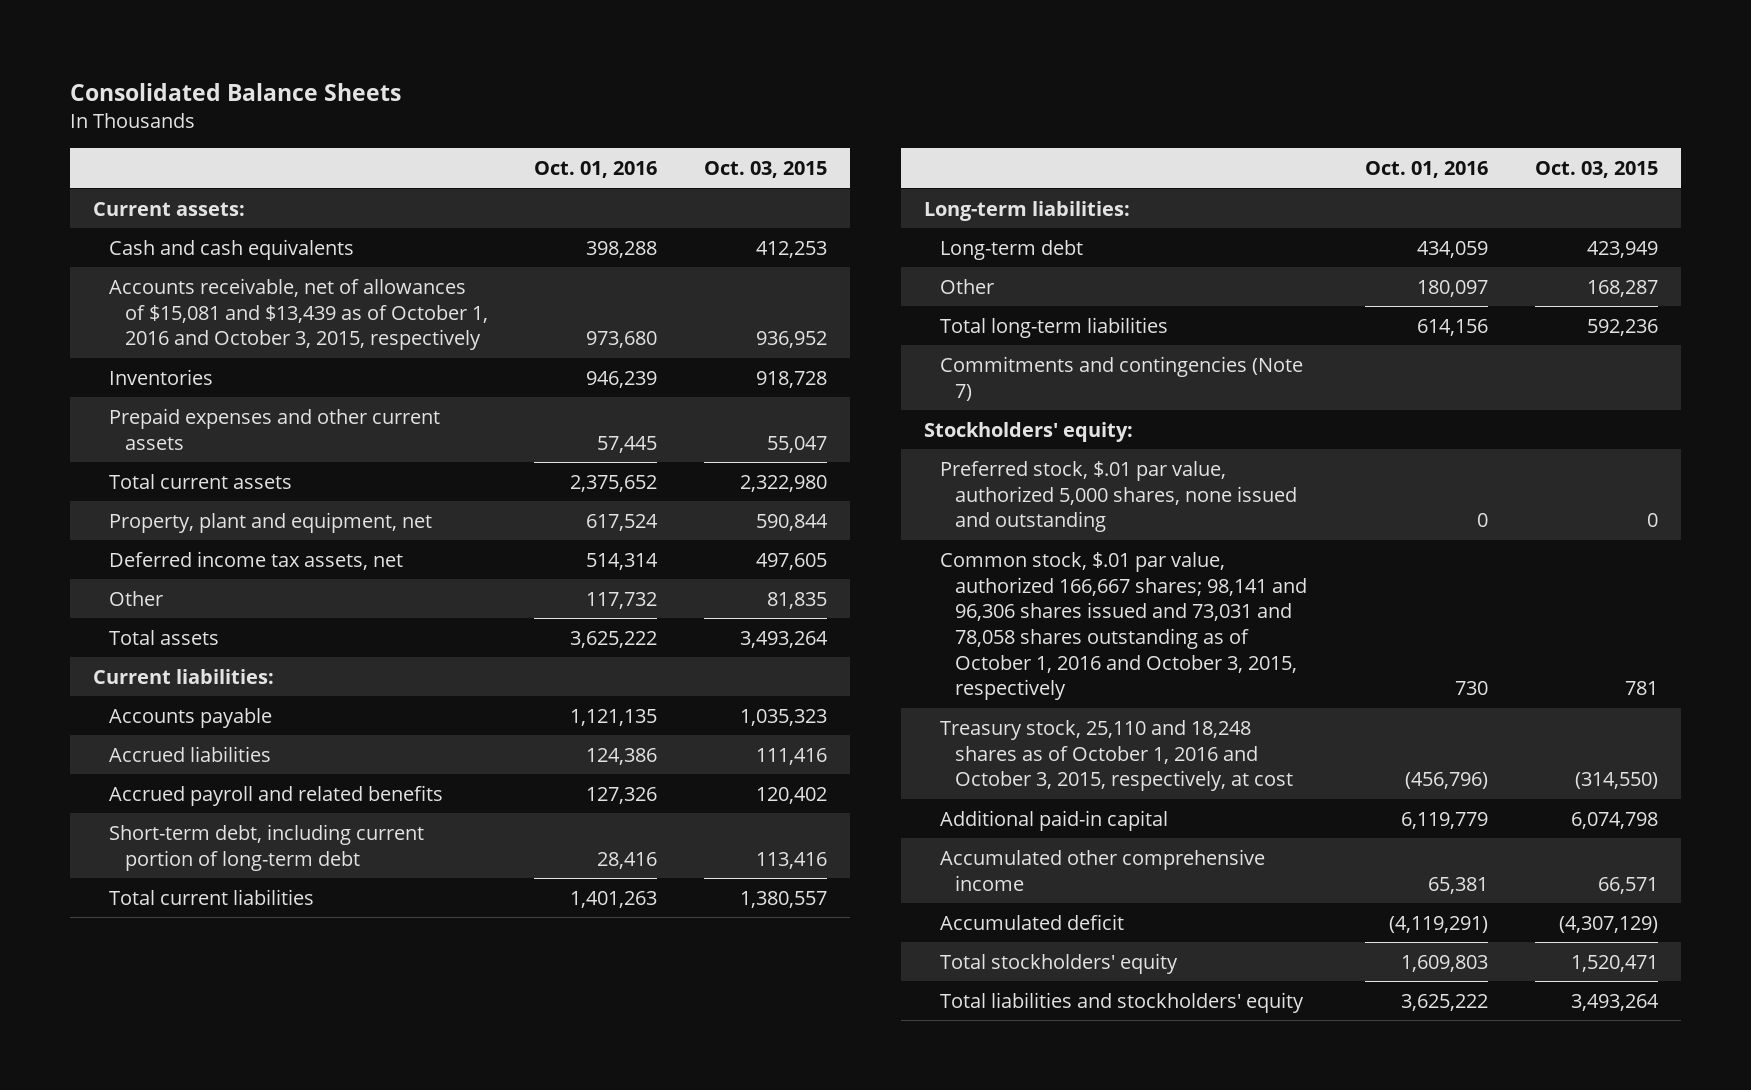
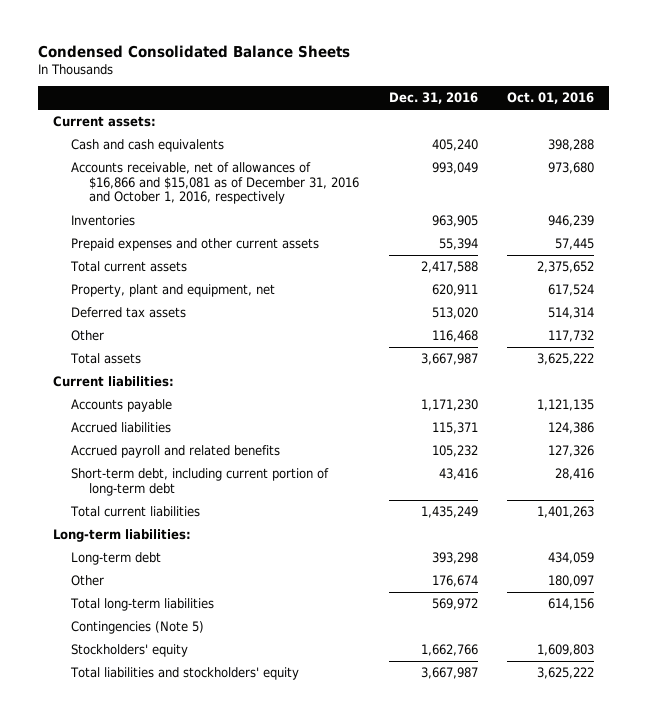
[69,83,401,102] Consolidated Balance Sheets -> [37,44,350,58] Condensed Consolidated Balance Sheets
[703,161,827,179] Oct. 03, 2015 -> none
none -> [388,92,478,105] Dec. 31, 2016
[108,277,488,351] Accounts receivable, net of allowances of $15,081 and $13,439 as of October 1, 2016 and October 3, 2015, respectively -> [70,162,359,205] Accounts receivable, net of allowances of $16,866 and $15,081 as of December 31, 2016 and October 1, 2016, respectively
[108,550,403,570] Deferred income tax assets, net -> [70,307,186,319] Deferred tax assets
[923,421,1133,442] Stockholders' equity: -> none
[939,460,1298,533] Preferred stock, $.01 par value, authorized 5,000 shares, none issued and outstanding -> none
[939,551,1308,701] Common stock, $.01 par value, authorized 166,667 shares; 98,141 and 96,306 shares issued and 73,031 and 78,058 shares outstanding as of October 1, 2016 and October 3, 2015, respectively -> none
[939,719,1294,792] Treasury stock, 25,110 and 18,248 shares as of October 1, 2016 and October 3, 2015, respectively, at cost -> none
[939,809,1168,831] Additional paid-in capital -> none
[939,848,1265,891] Accumulated other comprehensive income -> none
[939,913,1124,930] Accumulated deficit -> none
[939,355,1303,401] Commitments and contingencies (Note 7) -> [70,621,204,635] Contingencies (Note 5)
[939,952,1178,974] Total stockholders' equity -> [70,644,188,658] Stockholders' equity

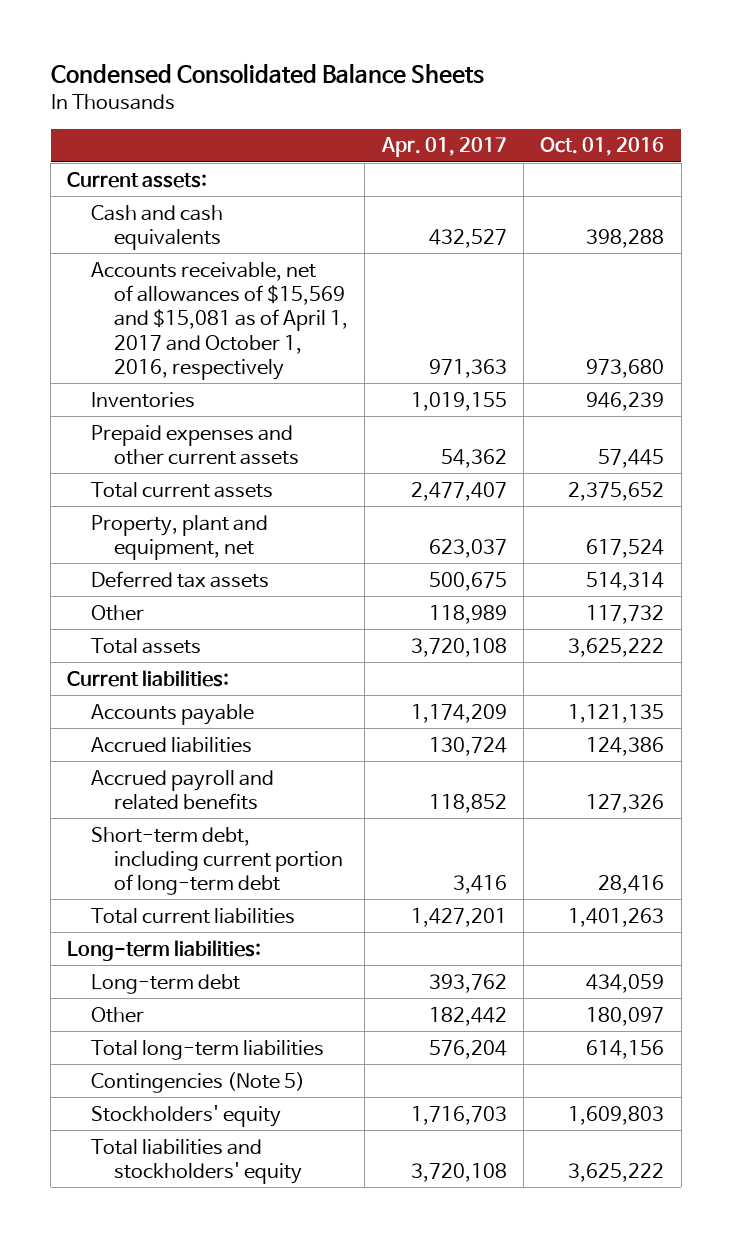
[388,92,478,105] Dec. 31, 2016 -> none
none -> [380,137,507,158] Apr. 01, 2017
[70,162,359,205] Accounts receivable, net of allowances of $16,866 and $15,081 as of December 31, 2016 and October 1, 2016, respectively -> [90,261,348,380] Accounts receivable, net of allowances of $15,569 and $15,081 as of April 1, 2017 and October 1, 2016, respectively

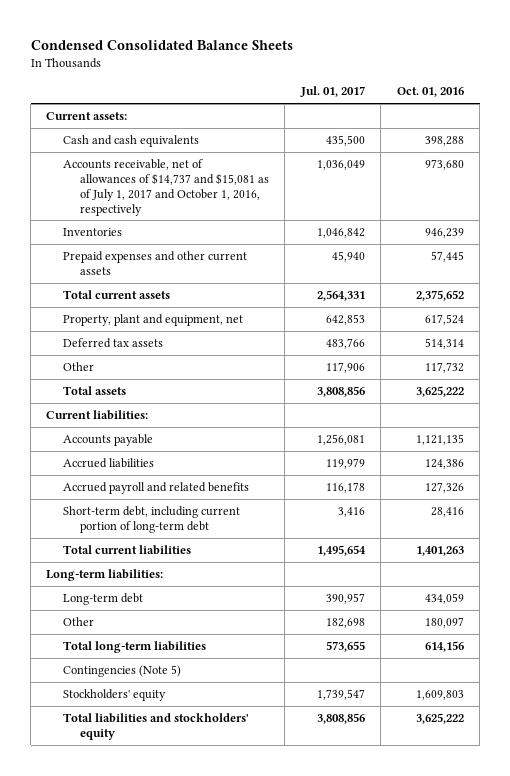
[380,137,507,158] Apr. 01, 2017 -> none
none -> [299,86,365,98] Jul. 01, 2017
[90,261,348,380] Accounts receivable, net of allowances of $15,569 and $15,081 as of April 1, 2017 and October 1, 2016, respectively -> [63,159,269,216] Accounts receivable, net of allowances of $14,737 and $15,081 as of July 1, 2017 and October 1, 2016, respectively

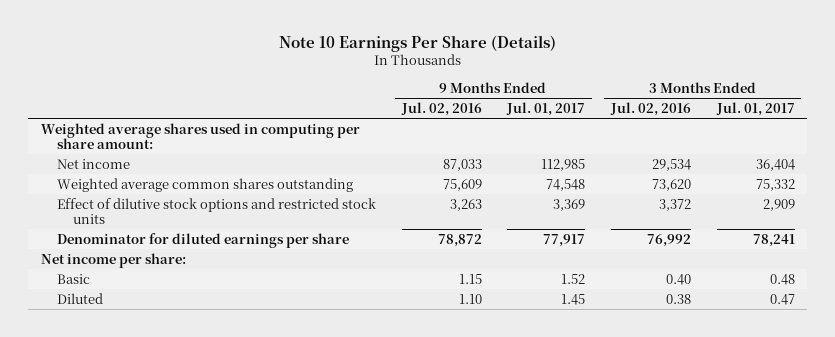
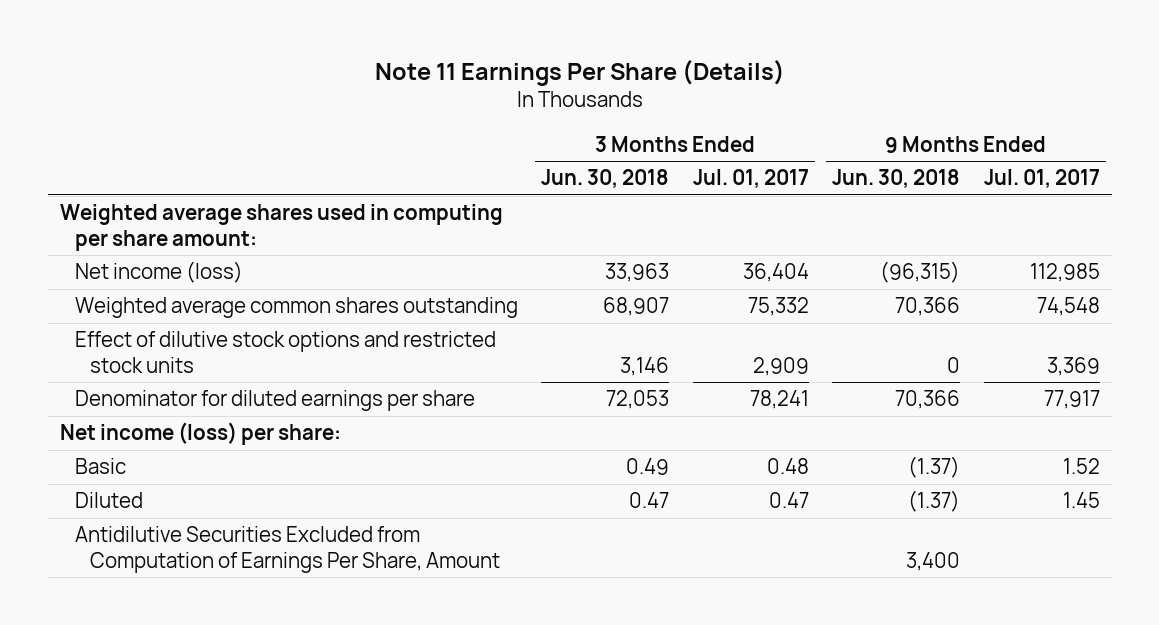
[278,34,556,52] Note 10 Earnings Per Share (Details) -> [374,59,785,86] Note 11 Earnings Per Share (Details)
[400,101,482,116] Jul. 02, 2016 -> none
[609,101,691,116] Jul. 02, 2016 -> none
none -> [541,169,670,189] Jun. 30, 2018
none -> [832,169,961,189] Jun. 30, 2018
[56,158,130,169] Net income -> [74,261,243,284] Net income (loss)
[40,252,186,268] Net income per share: -> [59,422,341,446] Net income (loss) per share:
none -> [74,526,500,573] Antidilutive Securities Excluded from Computation of Earnings Per Share, Amount

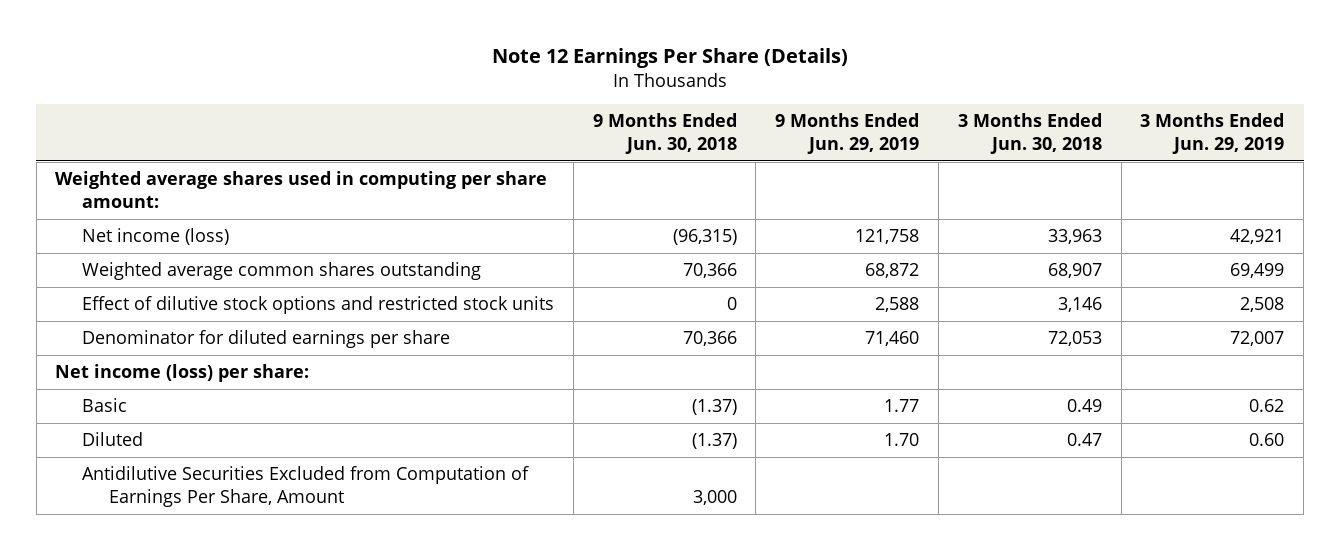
[374,59,785,86] Note 11 Earnings Per Share (Details) -> [491,48,848,69] Note 12 Earnings Per Share (Details)
[692,169,809,189] Jul. 01, 2017 -> none
[983,169,1100,189] Jul. 01, 2017 -> none
none -> [775,113,920,154] 9 Months Ended Jun. 29, 2019
none -> [1140,113,1285,154] 3 Months Ended Jun. 29, 2019
[906,551,961,571] 3,400 -> [692,489,737,505] 3,000

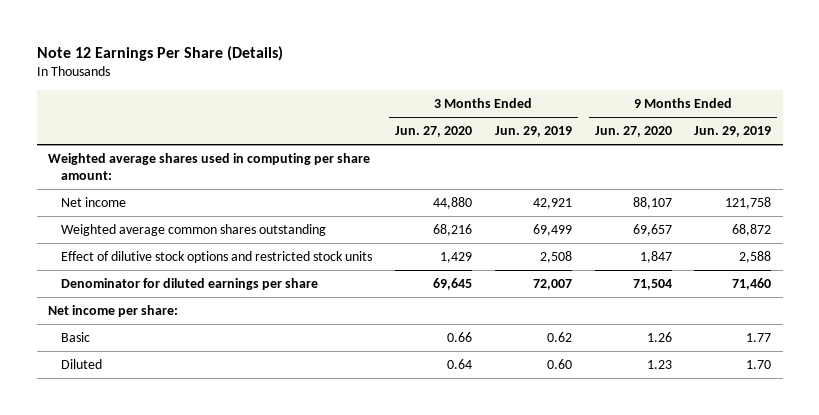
[592,113,737,154] 9 Months Ended Jun. 30, 2018 -> none
[957,113,1102,154] 3 Months Ended Jun. 30, 2018 -> none
none -> [395,126,473,138] Jun. 27, 2020
none -> [594,126,672,138] Jun. 27, 2020
[82,228,230,246] Net income (loss) -> [61,196,127,207] Net income
[55,364,310,383] Net income (loss) per share: -> [47,304,178,317] Net income per share:
[82,466,530,507] Antidilutive Securities Excluded from Computation of Earnings Per Share, Amount -> none

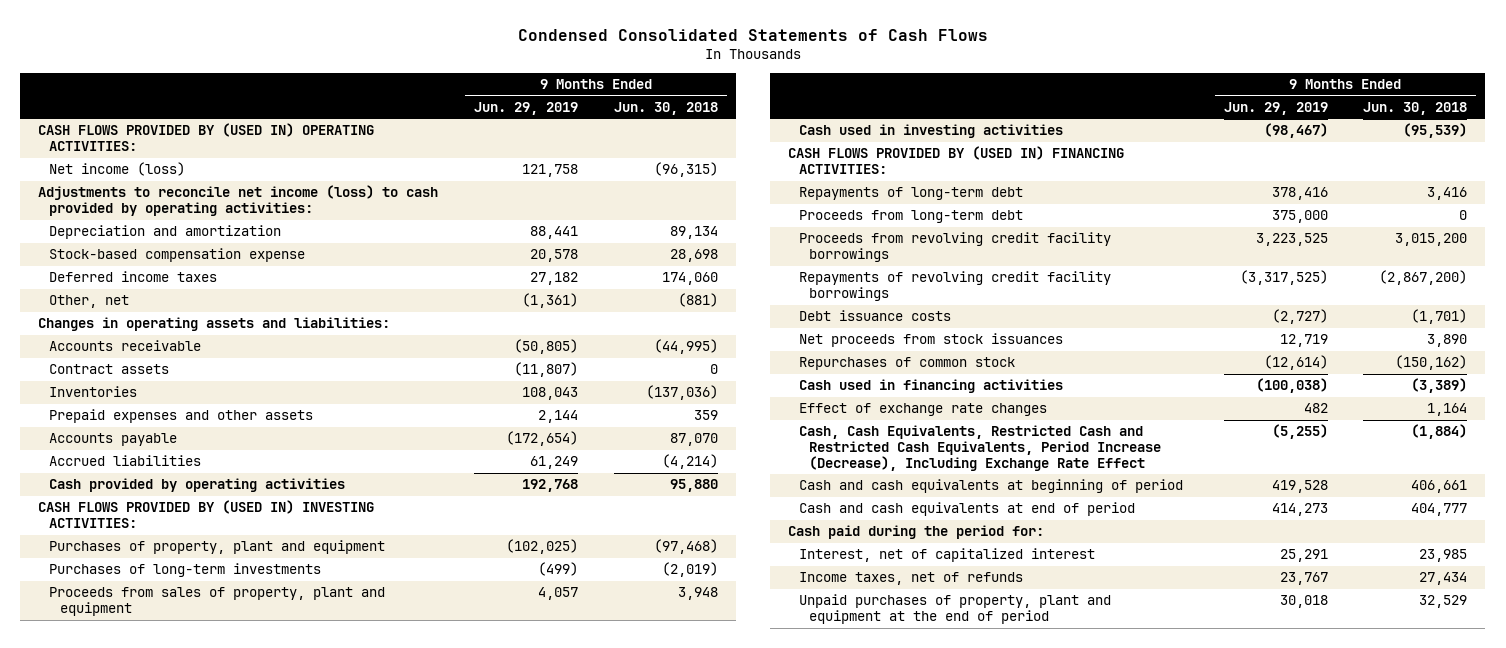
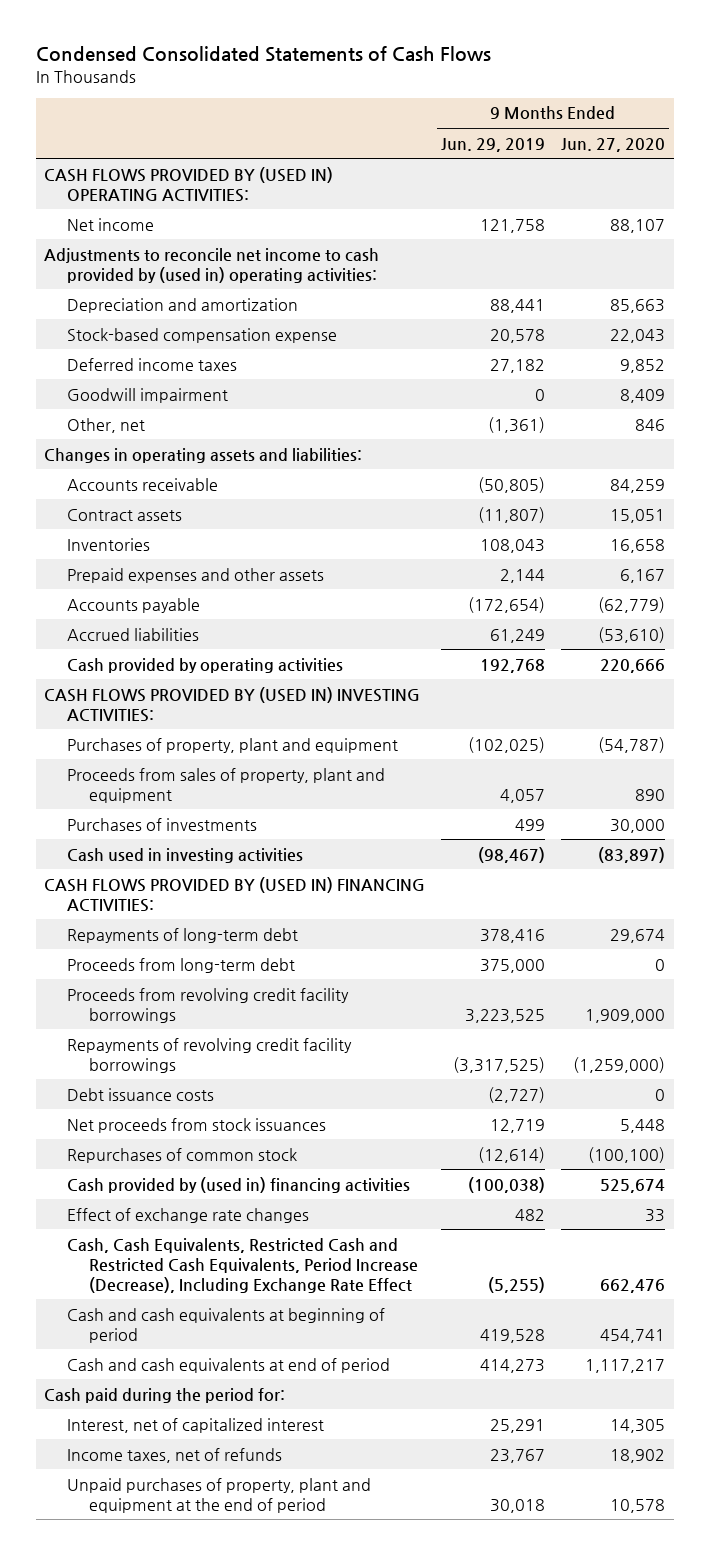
[613,101,718,115] Jun. 30, 2018 -> none
none -> [561,137,666,152] Jun. 27, 2020
[49,162,186,177] Net income (loss) -> [66,217,154,231] Net income
[38,185,439,217] Adjustments to reconcile net income (loss) to cash provided by operating activities: -> [43,247,379,283] Adjustments to reconcile net income to cash provided by (used in) operating activities:
none -> [66,387,228,403] Goodwill impairment
[49,563,322,578] Purchases of long-term investments -> none
none -> [66,817,257,831] Purchases of investments
[798,379,1063,394] Cash used in financing activities -> [66,1176,410,1193] Cash provided by (used in) financing activities

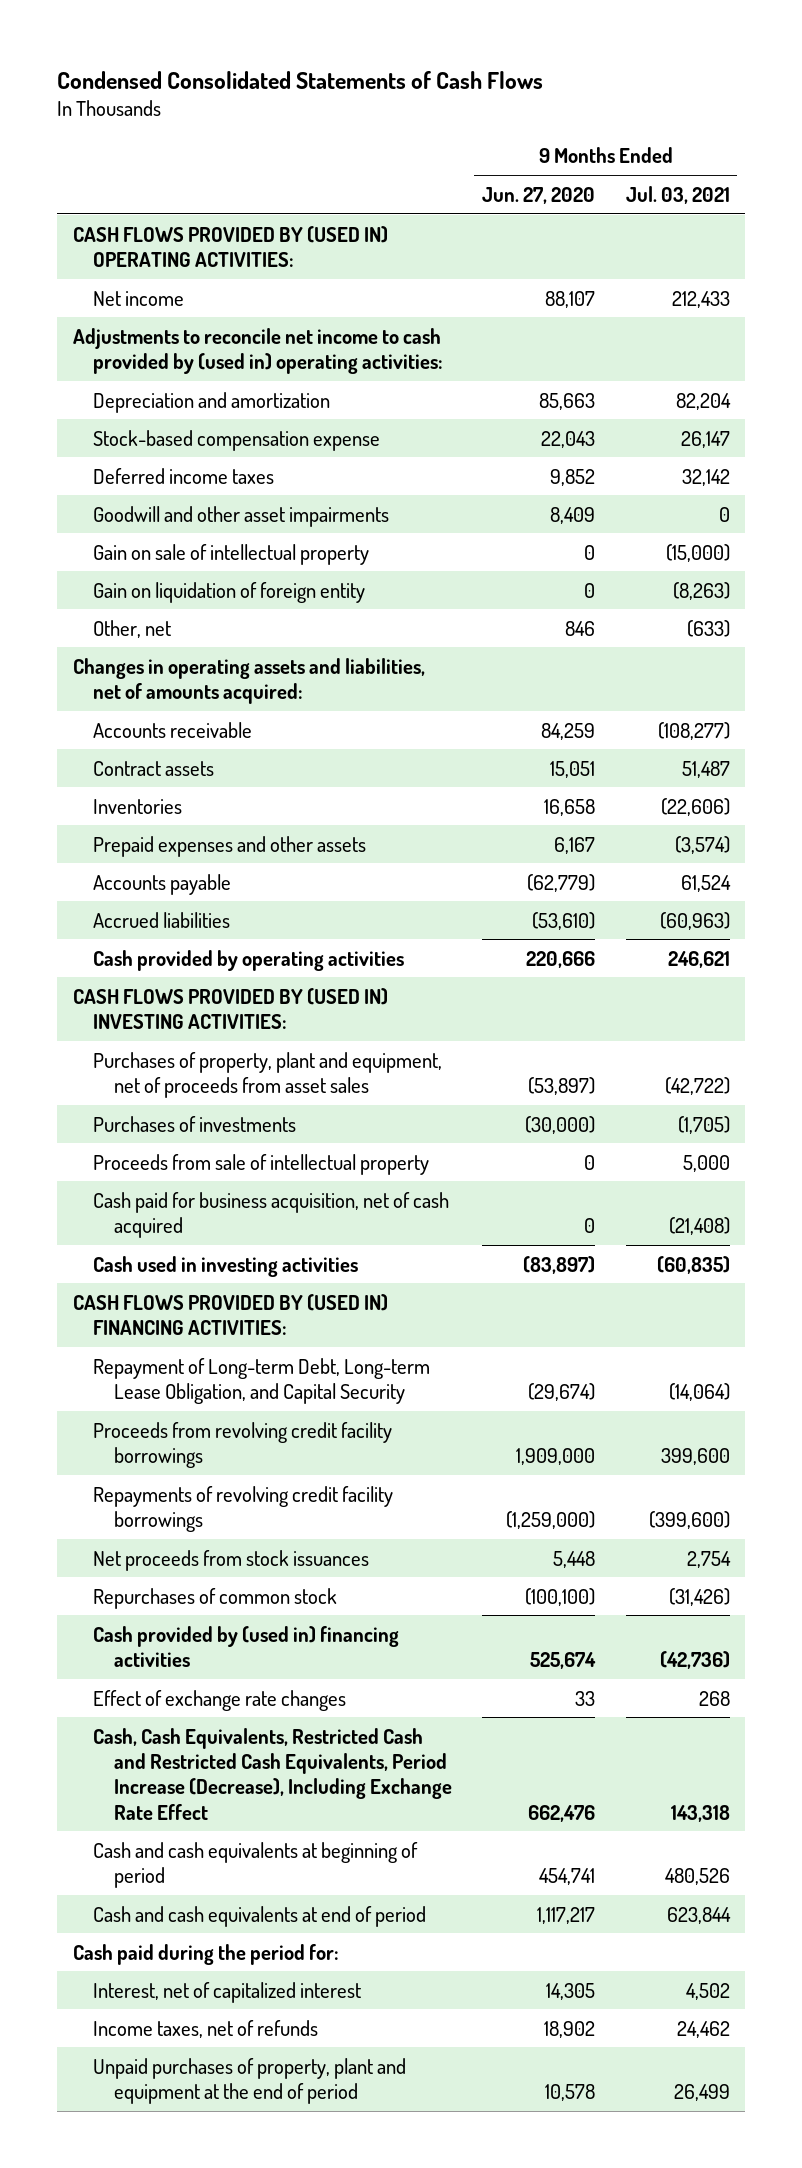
[441,137,546,152] Jun. 29, 2019 -> none
none -> [625,185,730,204] Jul. 03, 2021
[66,387,228,403] Goodwill impairment -> [93,505,390,527] Goodwill and other asset impairments
none -> [93,543,370,565] Gain on sale of intellectual property
none -> [93,581,366,603] Gain on liquidation of foreign entity
[43,447,362,463] Changes in operating assets and liabilities: -> [72,657,425,704] Changes in operating assets and liabilities, net of amounts acquired:
[66,767,385,803] Proceeds from sales of property, plant and equipment -> none
[66,737,398,753] Purchases of property, plant and equipment -> [93,1051,443,1098] Purchases of property, plant and equipment, net of proceeds from asset sales
[598,736,666,753] (54,787) -> [528,1076,596,1095] (53,897)
[610,818,666,833] 30,000 -> [525,1115,596,1134] (30,000)
none -> [93,1153,430,1175] Proceeds from sale of intellectual property
none -> [93,1191,450,1238] Cash paid for business acquisition, net of cash acquired
[66,957,295,973] Proceeds from long-term debt -> none
[66,927,298,943] Repayments of long-term debt -> [93,1357,431,1404] Repayment of Long-term Debt, Long-term Lease Obligation, and Capital Security
[610,928,666,943] 29,674 -> [528,1382,596,1401] (29,674)
[66,1087,214,1101] Debt issuance costs -> none

